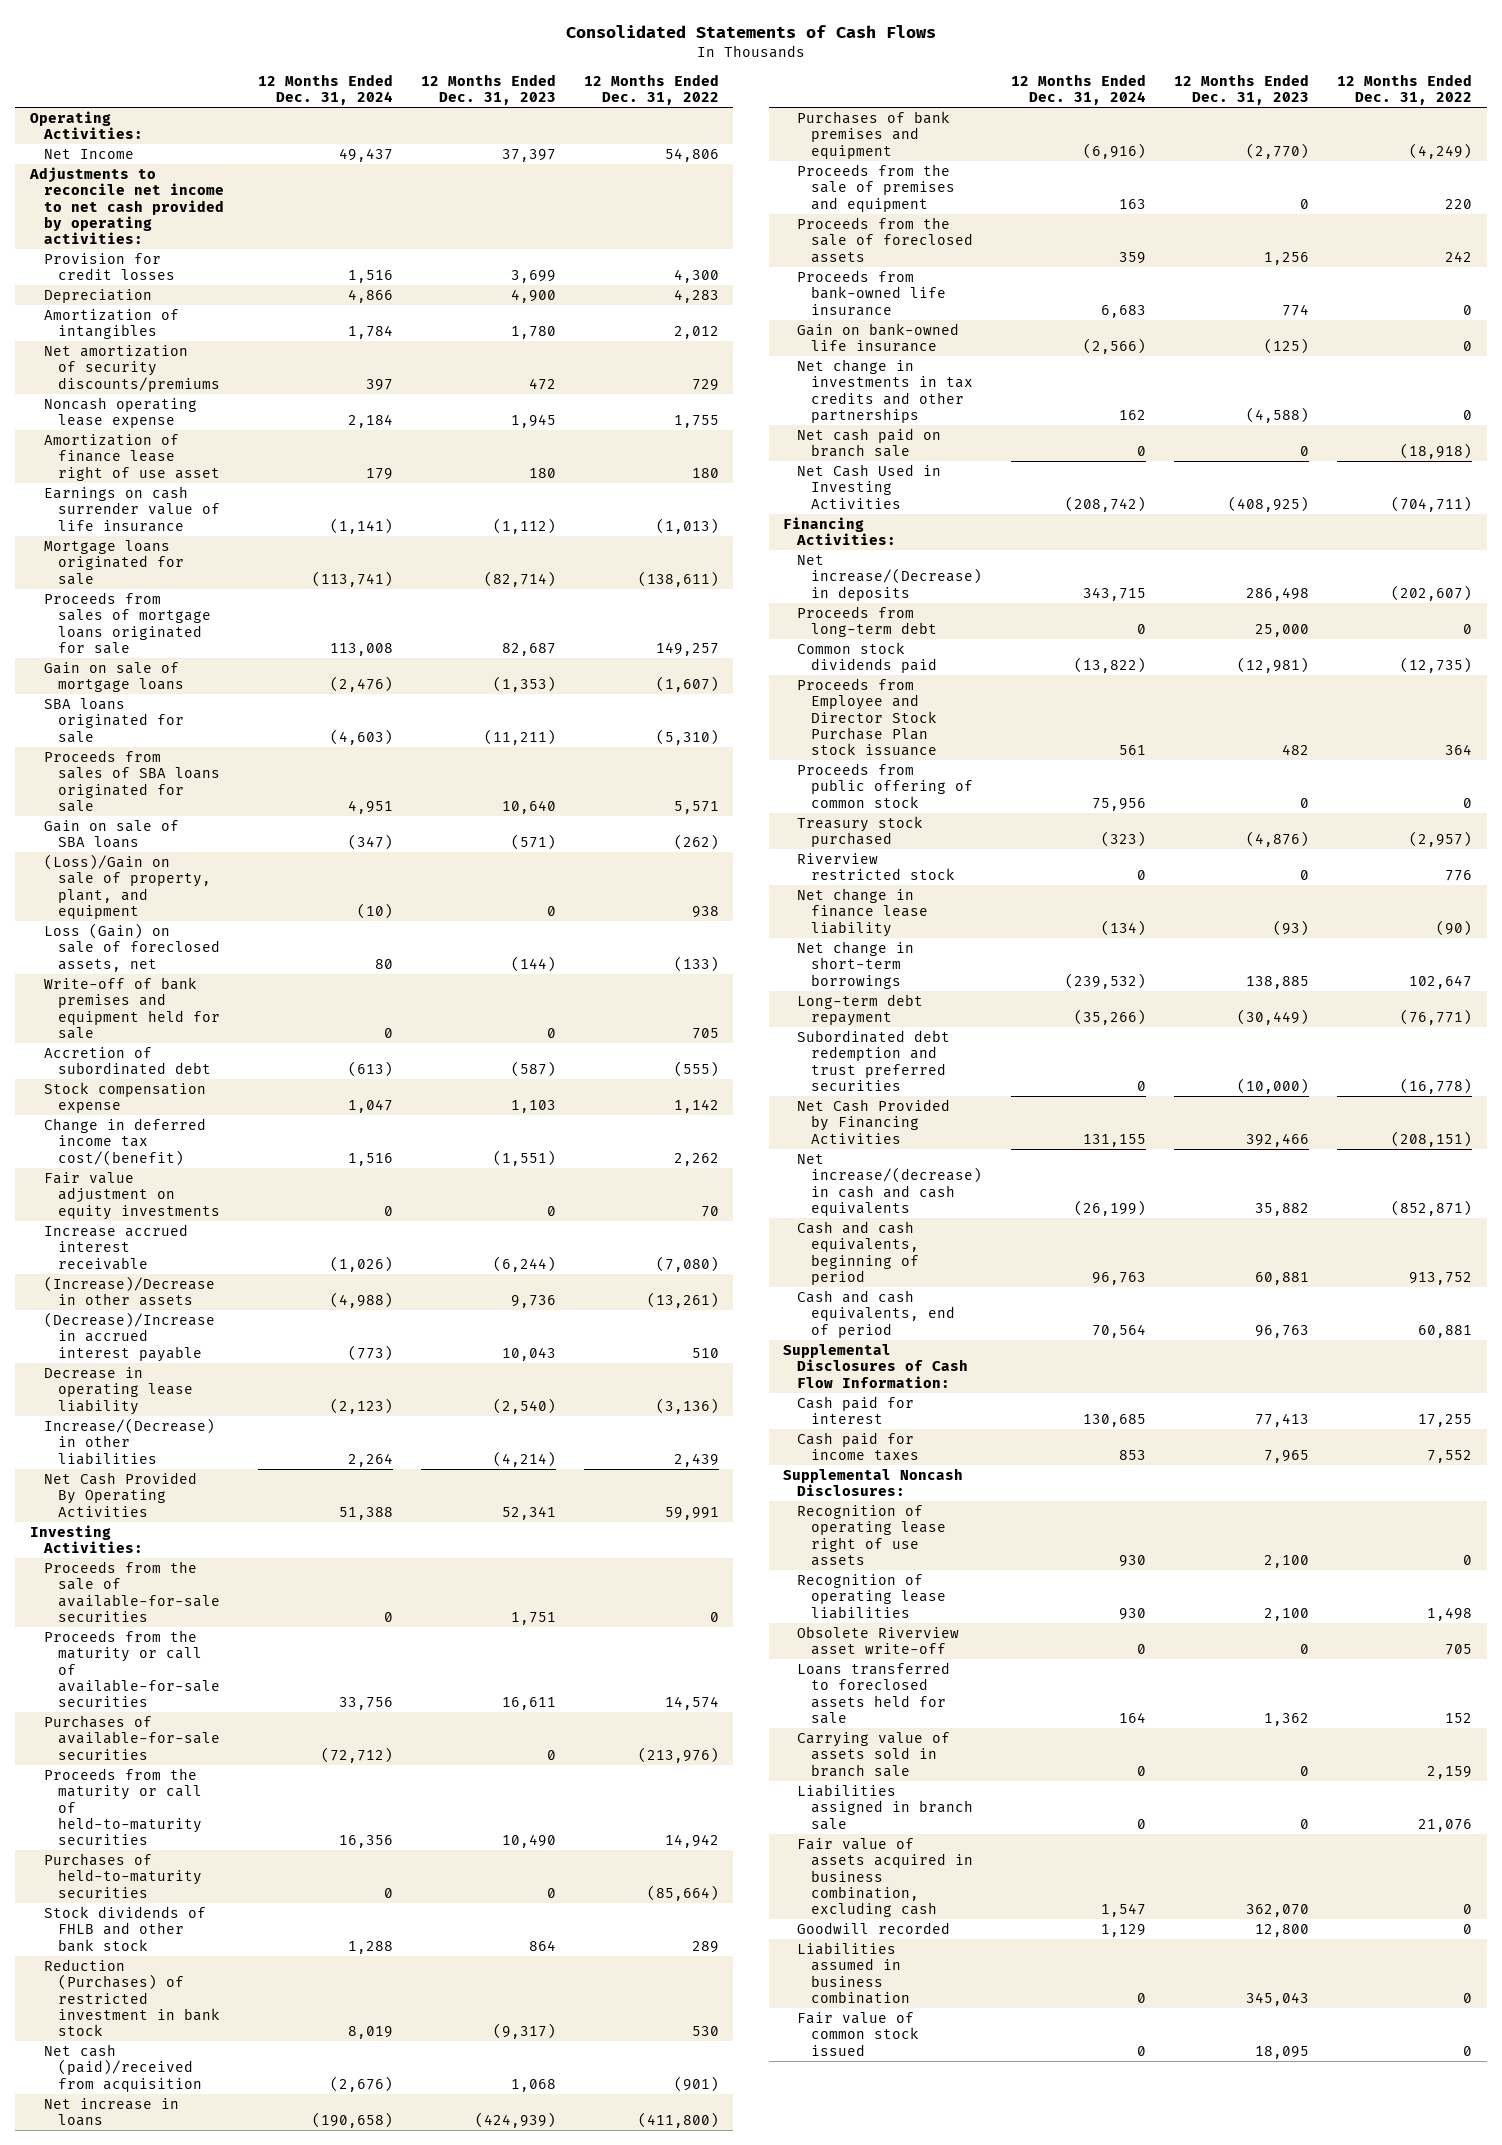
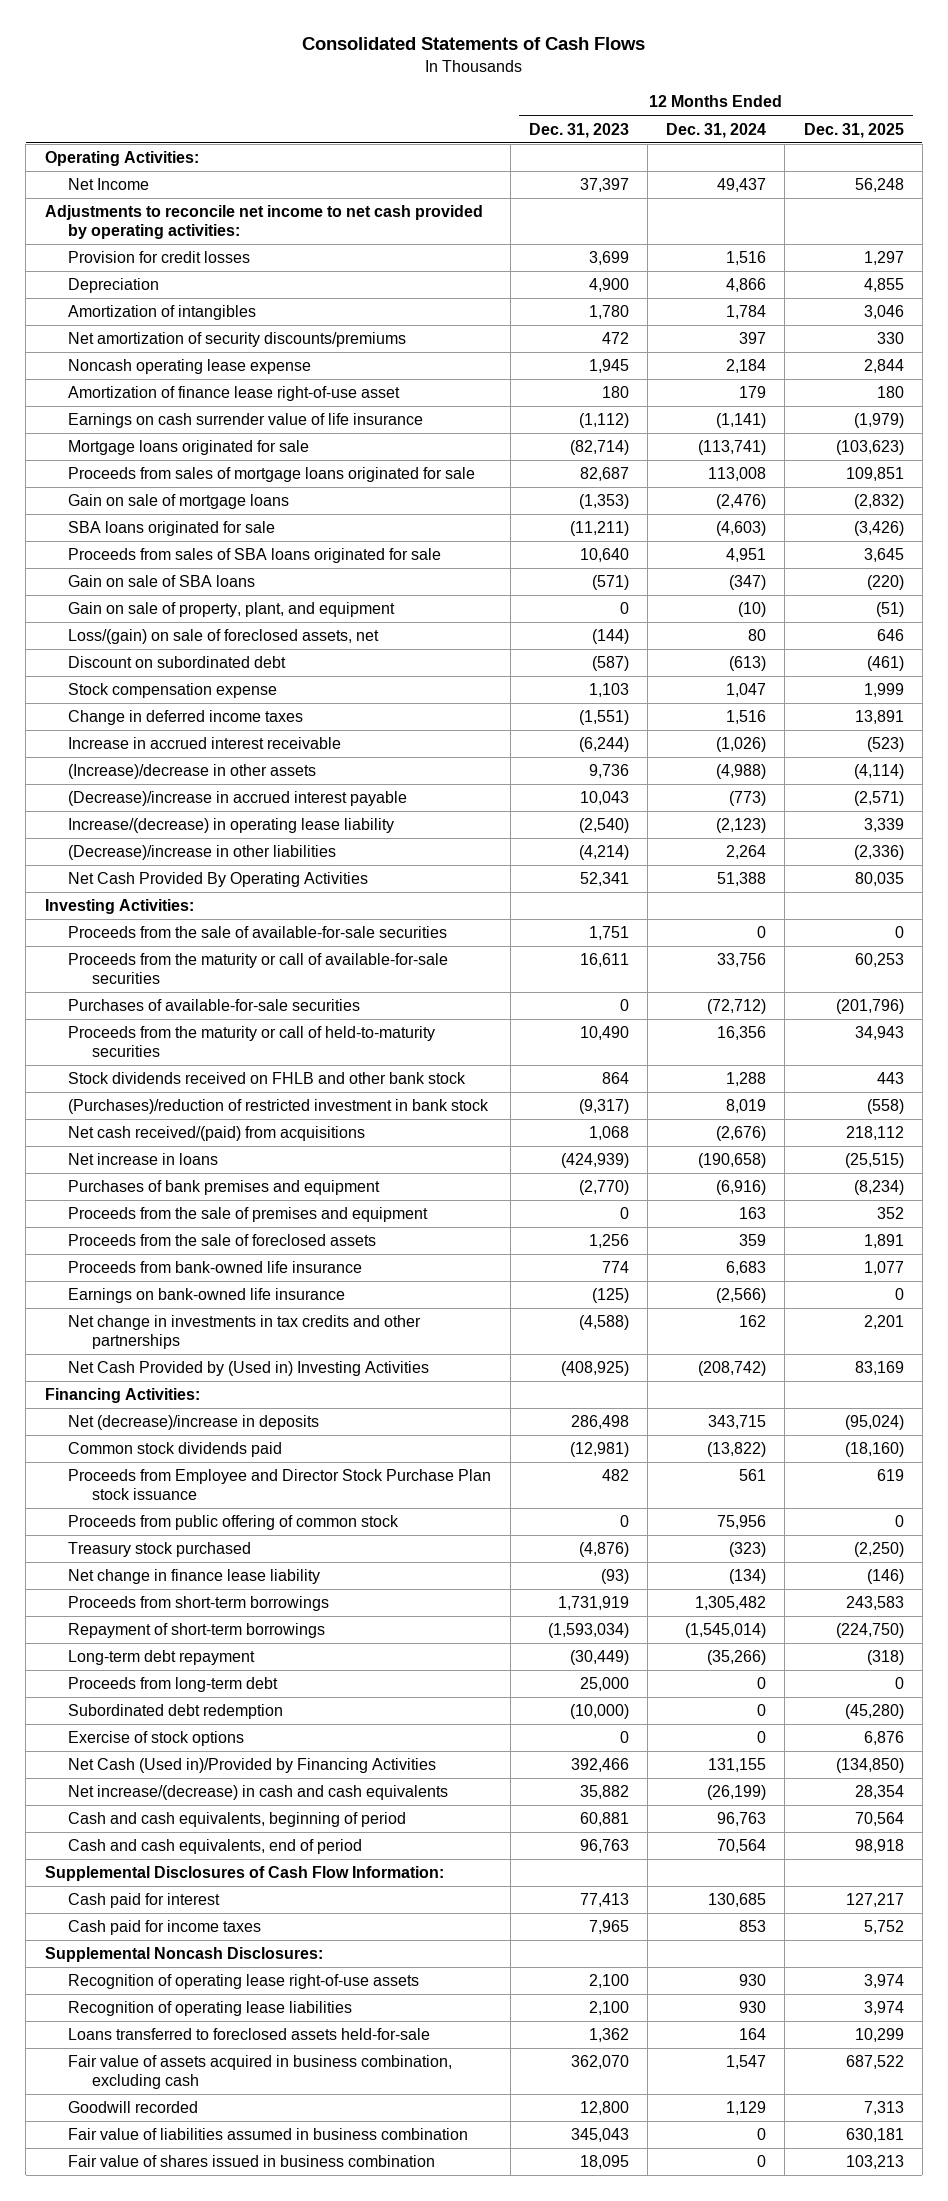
[584,73,720,106] 12 Months Ended Dec. 31, 2022 -> none
none -> [803,122,904,138] Dec. 31, 2025
[43,433,221,481] Amortization of finance lease right of use asset -> [68,386,401,402] Amortization of finance lease right-of-use asset
[43,976,221,1039] Write-off of bank premises and equipment held for sale -> none
[43,853,212,919] (Loss)/Gain on sale of property, plant, and equipment -> [68,602,396,618] Gain on sale of property, plant, and equipment
[43,922,221,972] Loss (Gain) on sale of foreclosed assets, net -> [68,629,380,645] Loss/(gain) on sale of foreclosed assets, net
[43,1046,212,1076] Accretion of subordinated debt -> [68,656,287,669] Discount on subordinated debt
[43,1171,221,1220] Fair value adjustment on equity investments -> none
[43,1117,206,1166] Change in deferred income tax cost/(benefit) -> [68,710,304,726] Change in deferred income taxes
[43,1223,188,1270] Increase accrued interest receivable -> [68,737,342,750] Increase in accrued interest receivable
[43,1275,215,1307] (Increase)/Decrease in other assets -> [68,764,317,780] (Increase)/decrease in other assets
[43,1311,215,1362] (Decrease)/Increase in accrued interest payable -> [68,791,408,807] (Decrease)/increase in accrued interest payable
[43,1366,194,1415] Decrease in operating lease liability -> [68,818,395,834] Increase/(decrease) in operating lease liability
[43,1417,215,1465] Increase/(Decrease) in other liabilities -> [68,845,337,861] (Decrease)/increase in other liabilities
[43,1852,203,1898] Purchases of held-to-maturity securities -> none
[43,1905,206,1952] Stock dividends of FHLB and other bank stock -> [68,1072,467,1085] Stock dividends received on FHLB and other bank stock
[43,1958,221,2037] Reduction (Purchases) of restricted investment in bank stock -> [68,1099,490,1115] (Purchases)/reduction of restricted investment in bank stock
[43,2043,203,2092] Net cash (paid)/received from acquisition -> [68,1126,366,1142] Net cash received/(paid) from acquisitions
[797,322,960,353] Gain on bank-owned life insurance -> [68,1288,346,1304] Earnings on bank-owned life insurance
[797,427,942,458] Net cash paid on branch sale -> none
[797,463,942,509] Net Cash Used in Investing Activities -> [68,1361,430,1377] Net Cash Provided by (Used in) Investing Activities
[797,554,983,601] Net increase/(Decrease) in deposits -> [68,1415,320,1431] Net (decrease)/increase in deposits
[797,852,956,881] Riverview restricted stock -> none
[797,940,915,989] Net change in short-term borrowings -> none
none -> [68,1596,330,1612] Proceeds from short-term borrowings
none -> [68,1623,326,1639] Repayment of short-term borrowings
[797,605,938,638] Proceeds from long-term debt -> [68,1677,279,1693] Proceeds from long-term debt
[797,1029,951,1091] Subordinated debt redemption and trust preferred securities -> [68,1704,284,1720] Subordinated debt redemption
none -> [68,1731,245,1747] Exercise of stock options
[797,1098,951,1144] Net Cash Provided by Financing Activities -> [68,1758,437,1774] Net Cash (Used in)/Provided by Financing Activities
[797,1504,947,1566] Recognition of operating lease right of use assets -> [68,1974,420,1990] Recognition of operating lease right-of-use assets
[797,1625,960,1656] Obsolete Riverview asset write-off -> none
[797,1731,951,1777] Carrying value of assets sold in branch sale -> none
[797,1783,974,1830] Liabilities assigned in branch sale -> none
[797,1661,951,1724] Loans transferred to foreclosed assets held for sale -> [68,2028,431,2041] Loans transferred to foreclosed assets held-for-sale
[797,1941,911,2004] Liabilities assumed in business combination -> [68,2128,469,2141] Fair value of liabilities assumed in business combination
[797,2011,920,2056] Fair value of common stock issued -> [68,2155,436,2168] Fair value of shares issued in business combination

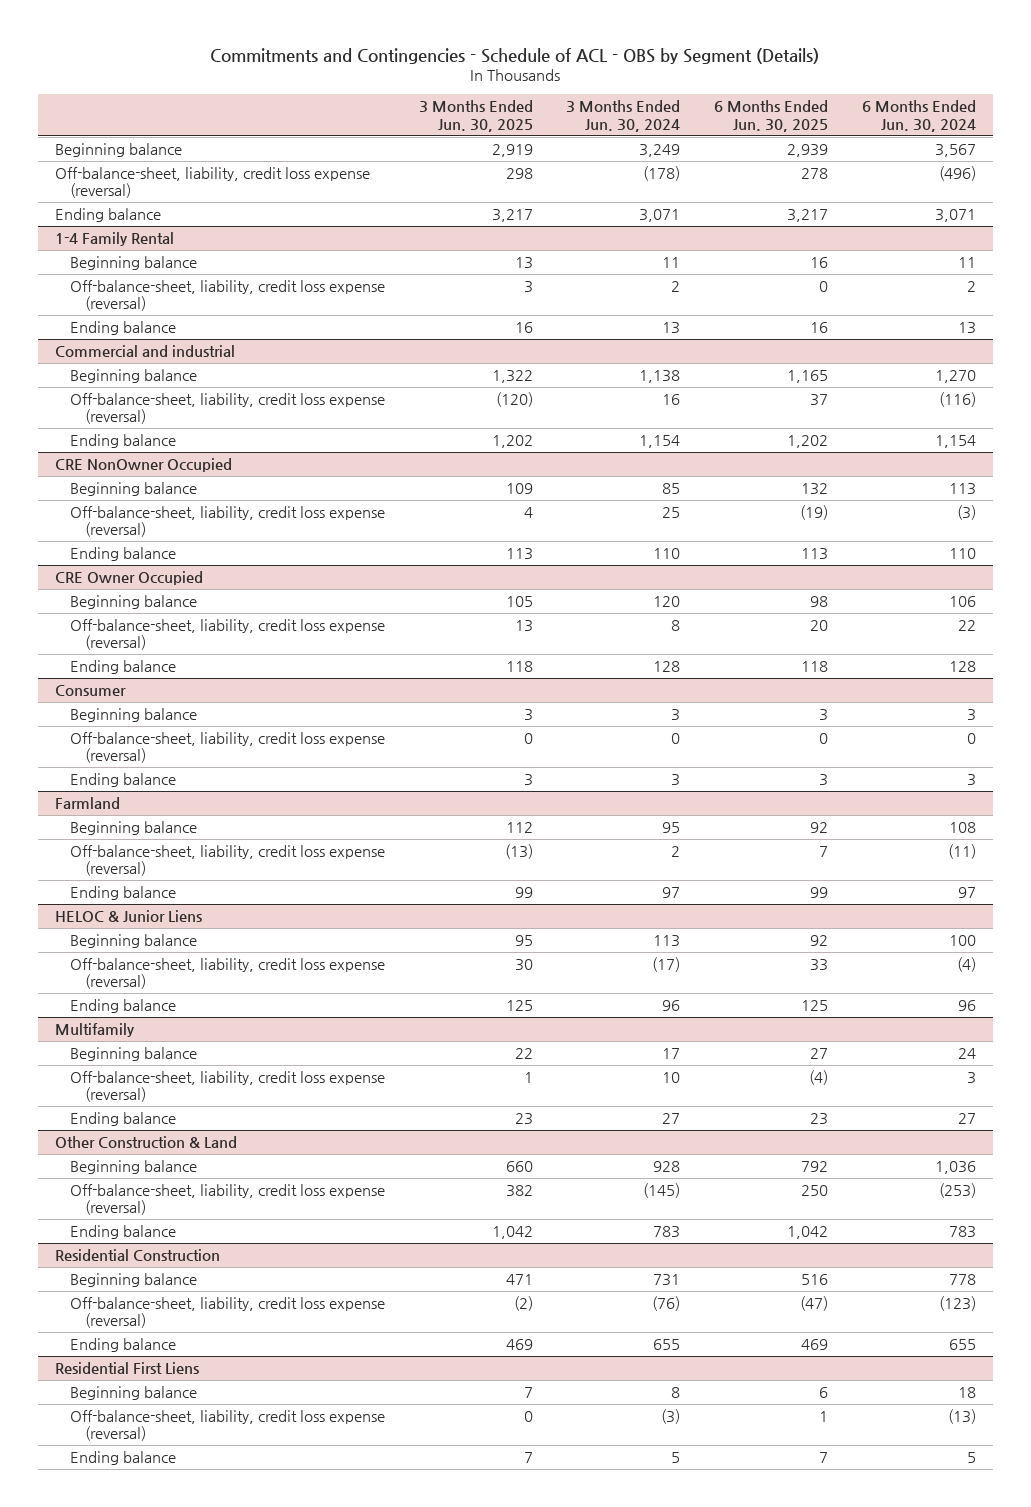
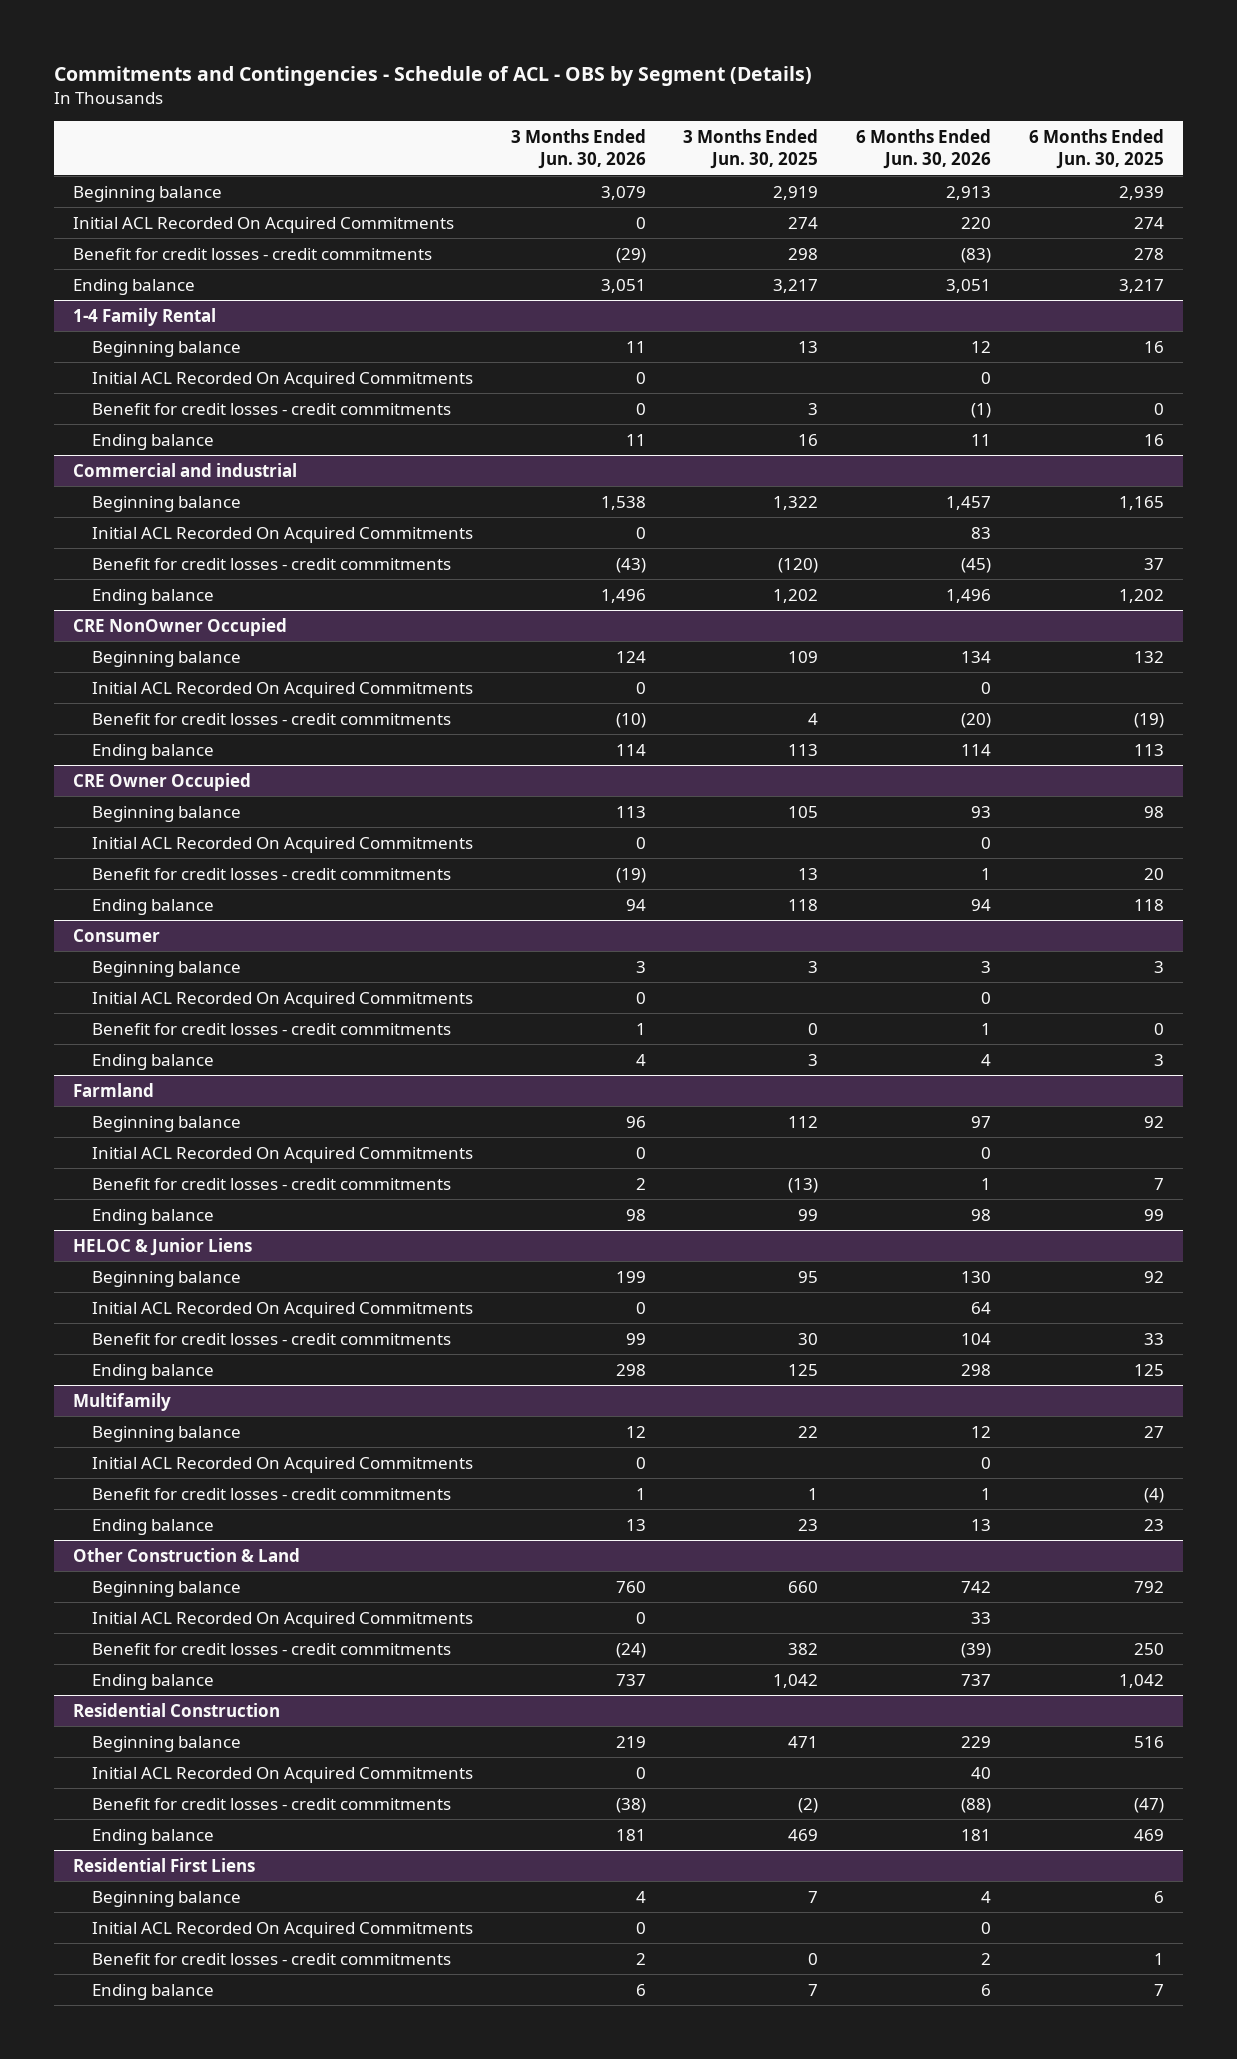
[566,100,681,132] 3 Months Ended Jun. 30, 2024 -> none
[861,100,976,132] 6 Months Ended Jun. 30, 2024 -> none
none -> [510,129,646,170] 3 Months Ended Jun. 30, 2026
none -> [856,129,992,170] 6 Months Ended Jun. 30, 2026
none -> [73,216,455,233] Initial ACL Recorded On Acquired Commitments
[55,166,371,199] Off-balance-sheet, liability, credit loss expense (reversal) -> [73,247,433,260] Benefit for credit losses - credit commitments
none -> [91,371,473,388] Initial ACL Recorded On Acquired Commitments
[69,279,385,312] Off-balance-sheet, liability, credit loss expense (reversal) -> [91,402,451,415] Benefit for credit losses - credit commitments
none -> [91,526,473,543] Initial ACL Recorded On Acquired Commitments
[69,392,385,425] Off-balance-sheet, liability, credit loss expense (reversal) -> [91,557,451,570] Benefit for credit losses - credit commitments
none -> [91,681,473,698] Initial ACL Recorded On Acquired Commitments
[69,505,385,538] Off-balance-sheet, liability, credit loss expense (reversal) -> [91,712,451,725] Benefit for credit losses - credit commitments
none -> [91,836,473,853] Initial ACL Recorded On Acquired Commitments
[69,618,385,651] Off-balance-sheet, liability, credit loss expense (reversal) -> [91,867,451,880] Benefit for credit losses - credit commitments
none -> [91,991,473,1008] Initial ACL Recorded On Acquired Commitments
[69,731,385,764] Off-balance-sheet, liability, credit loss expense (reversal) -> [91,1022,451,1035] Benefit for credit losses - credit commitments
none -> [91,1146,473,1163] Initial ACL Recorded On Acquired Commitments
[69,844,385,877] Off-balance-sheet, liability, credit loss expense (reversal) -> [91,1177,451,1190] Benefit for credit losses - credit commitments
none -> [91,1301,473,1318] Initial ACL Recorded On Acquired Commitments
[69,957,385,990] Off-balance-sheet, liability, credit loss expense (reversal) -> [91,1332,451,1345] Benefit for credit losses - credit commitments
none -> [91,1456,473,1473] Initial ACL Recorded On Acquired Commitments
[69,1070,385,1103] Off-balance-sheet, liability, credit loss expense (reversal) -> [91,1487,451,1500] Benefit for credit losses - credit commitments
none -> [91,1611,473,1628] Initial ACL Recorded On Acquired Commitments
[69,1183,385,1216] Off-balance-sheet, liability, credit loss expense (reversal) -> [91,1642,451,1655] Benefit for credit losses - credit commitments
none -> [91,1766,473,1783] Initial ACL Recorded On Acquired Commitments
[69,1296,385,1329] Off-balance-sheet, liability, credit loss expense (reversal) -> [91,1797,451,1810] Benefit for credit losses - credit commitments
none -> [91,1921,473,1938] Initial ACL Recorded On Acquired Commitments
[69,1409,385,1442] Off-balance-sheet, liability, credit loss expense (reversal) -> [91,1952,451,1965] Benefit for credit losses - credit commitments

